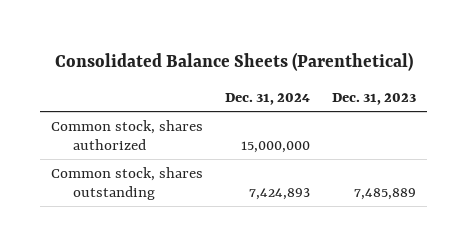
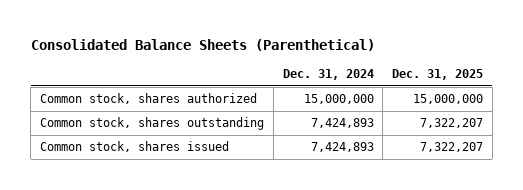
[332,93,417,106] Dec. 31, 2023 -> none
none -> [392,69,484,81] Dec. 31, 2025
none -> [40,141,230,153] Common stock, shares issued

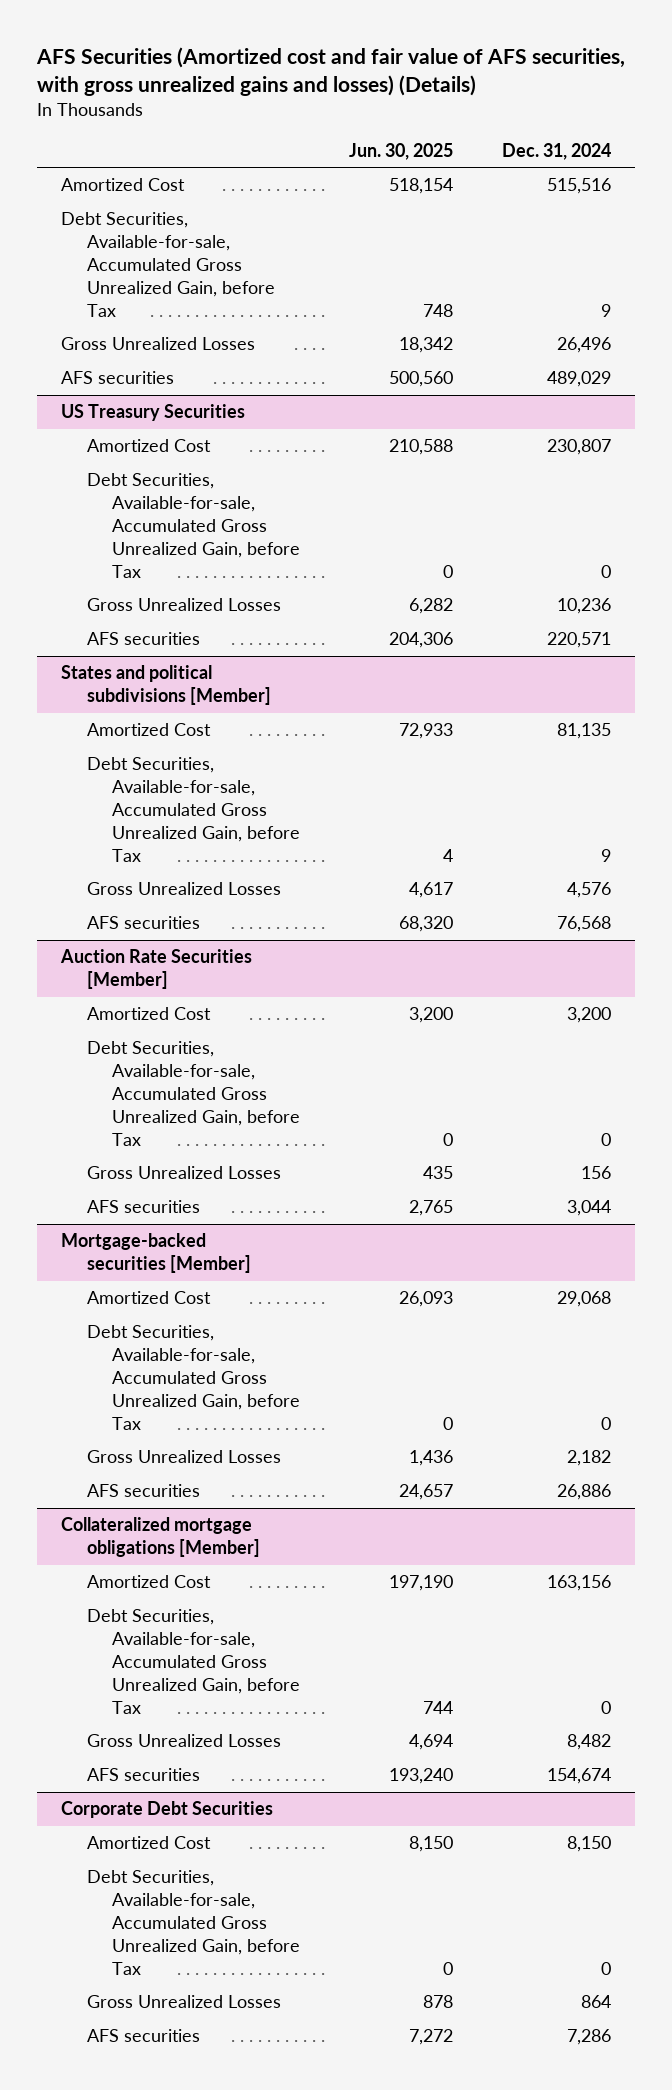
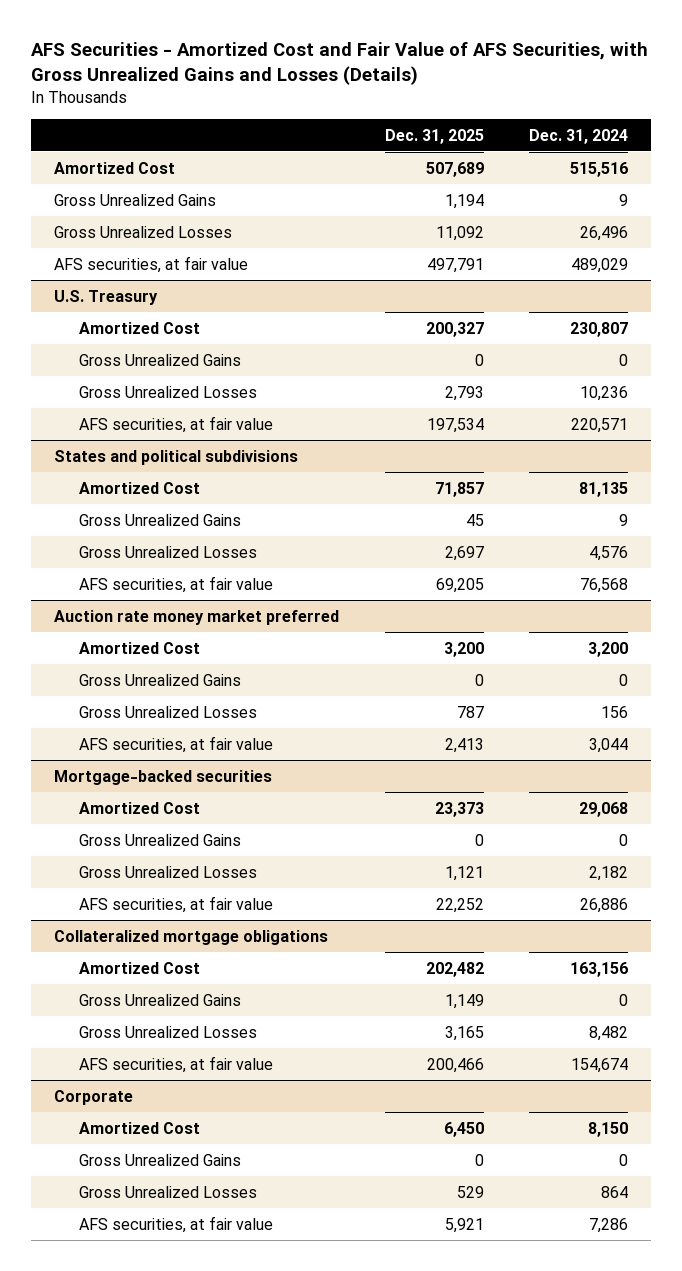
[35,47,625,96] AFS Securities (Amortized cost and fair value of AFS securities, with gross unrealized gains and losses) (Details) -> [30,41,648,86] AFS Securities - Amortized Cost and Fair Value of AFS Securities, with Gross Unrealized Gains and Losses (Details)
[349,142,454,160] Jun. 30, 2025 -> none
none -> [384,128,484,144] Dec. 31, 2025
[61,212,275,317] Debt Securities, Available-for-sale, Accumulated Gross Unrealized Gain, before Tax -> [53,193,216,206] Gross Unrealized Gains
[61,371,175,385] AFS securities -> [53,255,248,273] AFS securities, at fair value
[61,404,246,422] US Treasury Securities -> [53,289,158,305] U.S. Treasury
[86,473,301,578] Debt Securities, Available-for-sale, Accumulated Gross Unrealized Gain, before Tax -> [79,353,242,366] Gross Unrealized Gains
[86,632,200,646] AFS securities -> [79,415,274,433] AFS securities, at fair value
[61,665,271,706] States and political subdivisions [Member] -> [53,449,298,465] States and political subdivisions
[86,757,301,862] Debt Securities, Available-for-sale, Accumulated Gross Unrealized Gain, before Tax -> [79,513,242,526] Gross Unrealized Gains
[86,916,200,930] AFS securities -> [79,575,274,593] AFS securities, at fair value
[60,949,253,990] Auction Rate Securities [Member] -> [53,609,339,625] Auction rate money market preferred
[86,1041,301,1146] Debt Securities, Available-for-sale, Accumulated Gross Unrealized Gain, before Tax -> [79,673,242,686] Gross Unrealized Gains
[86,1200,200,1214] AFS securities -> [79,735,274,753] AFS securities, at fair value
[61,1233,251,1274] Mortgage-backed securities [Member] -> [53,769,272,785] Mortgage-backed securities
[86,1325,301,1430] Debt Securities, Available-for-sale, Accumulated Gross Unrealized Gain, before Tax -> [79,833,242,846] Gross Unrealized Gains
[86,1484,200,1498] AFS securities -> [79,895,274,913] AFS securities, at fair value
[61,1517,260,1558] Collateralized mortgage obligations [Member] -> [53,929,328,945] Collateralized mortgage obligations
[86,1609,301,1714] Debt Securities, Available-for-sale, Accumulated Gross Unrealized Gain, before Tax -> [79,993,242,1006] Gross Unrealized Gains
[86,1768,200,1782] AFS securities -> [79,1055,274,1073] AFS securities, at fair value
[61,1801,274,1819] Corporate Debt Securities -> [53,1089,133,1105] Corporate
[86,1870,301,1975] Debt Securities, Available-for-sale, Accumulated Gross Unrealized Gain, before Tax -> [79,1153,242,1166] Gross Unrealized Gains
[86,2029,200,2043] AFS securities -> [79,1215,274,1233] AFS securities, at fair value

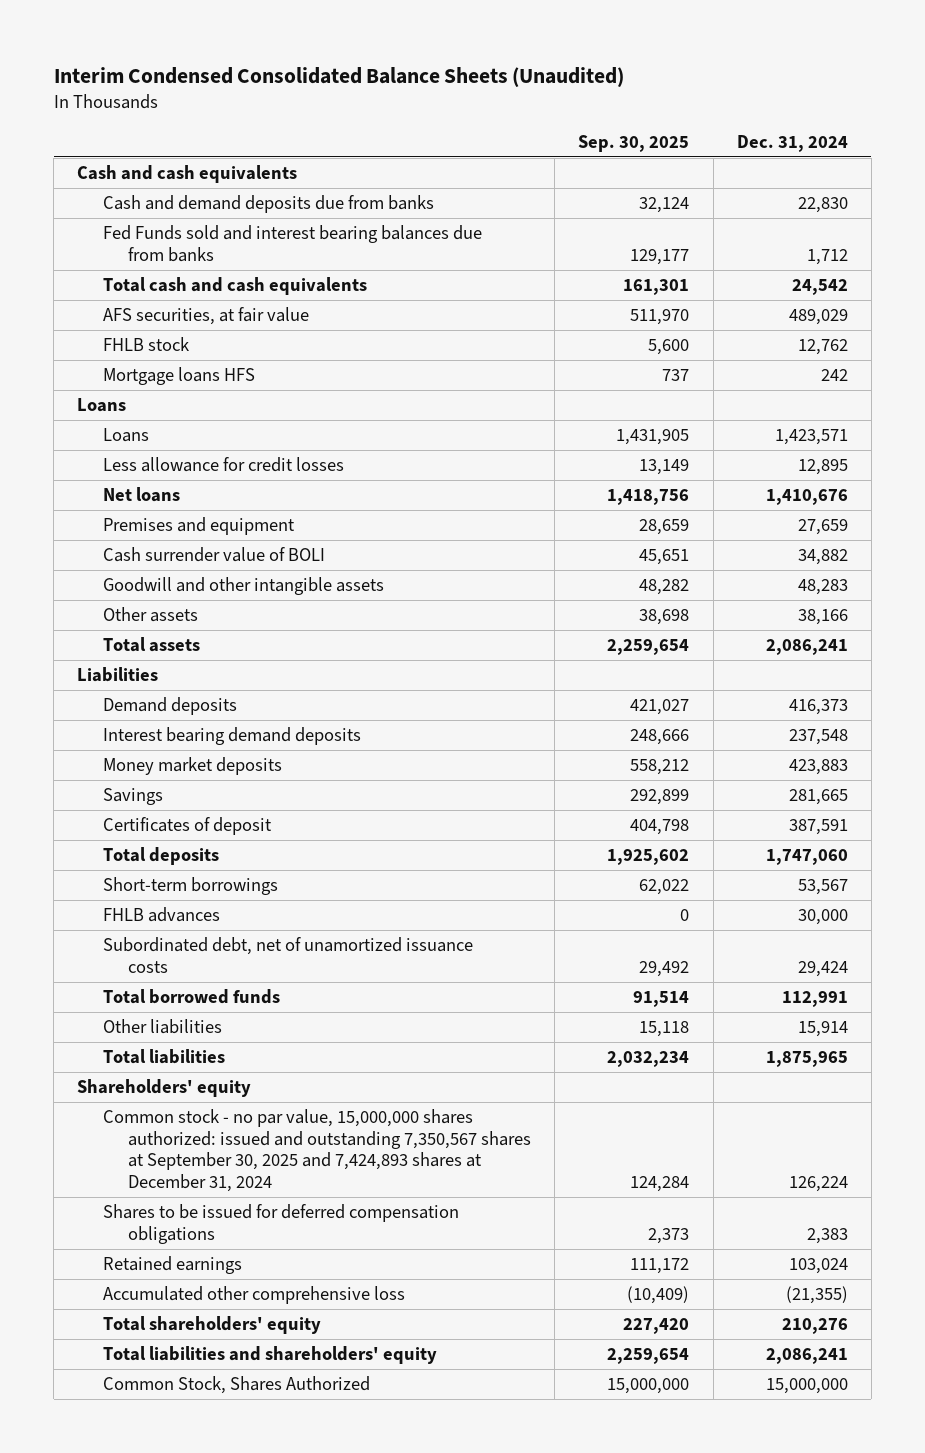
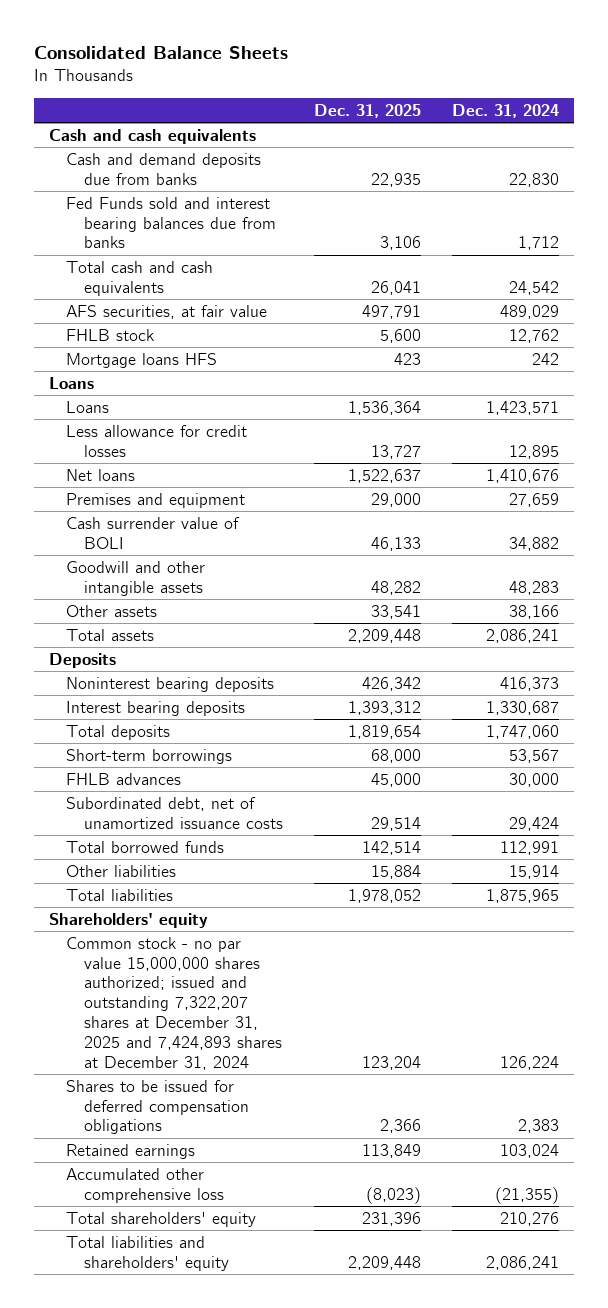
[53,66,624,87] Interim Condensed Consolidated Balance Sheets (Unaudited) -> [33,46,288,60] Consolidated Balance Sheets
[578,134,690,152] Sep. 30, 2025 -> none
none -> [313,103,421,118] Dec. 31, 2025
[77,667,159,683] Liabilities -> none
[102,757,282,776] Money market deposits -> none
[102,788,163,806] Savings -> none
[102,817,272,836] Certificates of deposit -> none
none -> [49,652,117,668] Deposits
[102,697,237,716] Demand deposits -> [66,676,275,692] Noninterest bearing deposits
[102,727,361,746] Interest bearing demand deposits -> [66,700,246,716] Interest bearing deposits
[788,729,848,746] 237,548 -> [485,700,559,715] 1,330,687
[102,1109,532,1193] Common stock - no par value, 15,000,000 shares authorized: issued and outstanding 7,350,567 shares at September 30, 2025 and 7,424,893 shares at December 31, 2024 -> [66,936,282,1070] Common stock - no par value 15,000,000 shares authorized; issued and outstanding 7,322,207 shares at December 31, 2025 and 7,424,893 shares at December 31, 2024
[102,1376,370,1395] Common Stock, Shares Authorized -> none

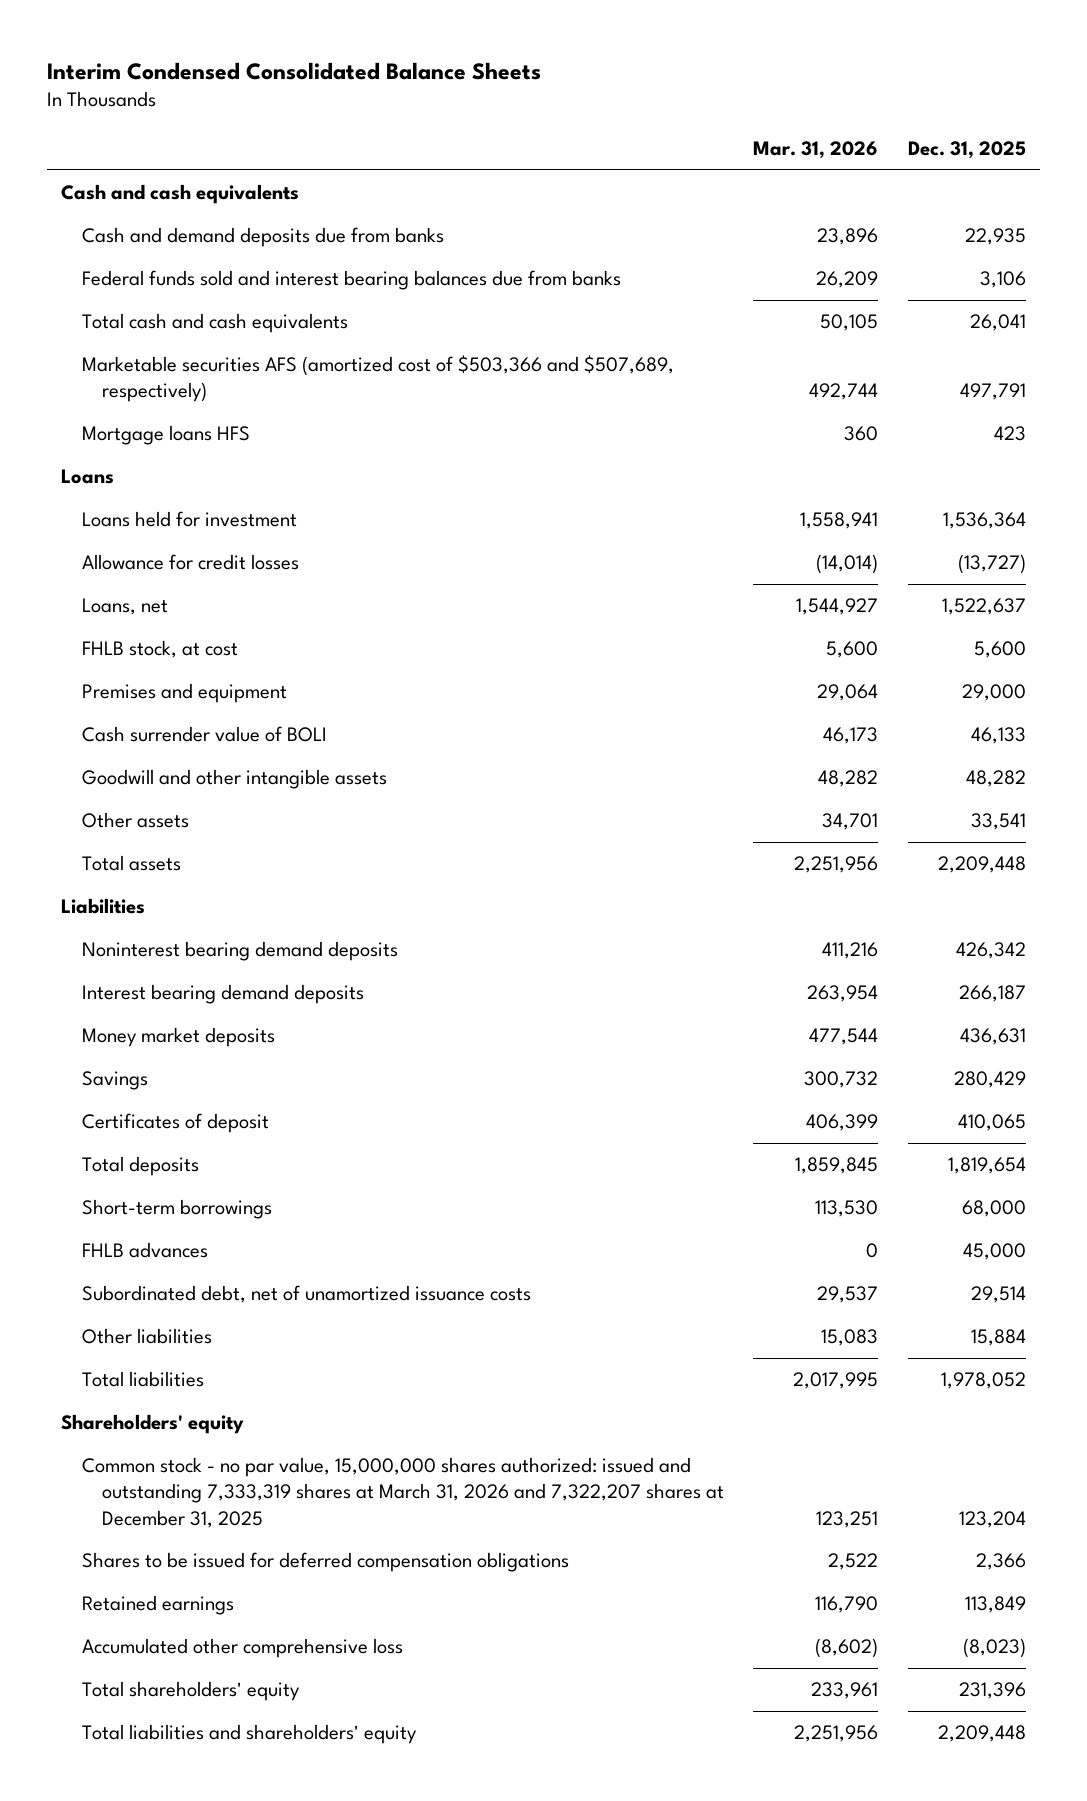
[33,46,288,60] Consolidated Balance Sheets -> [46,61,541,80] Interim Condensed Consolidated Balance Sheets
[451,103,559,118] Dec. 31, 2024 -> none
none -> [753,141,879,160] Mar. 31, 2026
[66,196,276,249] Fed Funds sold and interest bearing balances due from banks -> [81,270,621,291] Federal funds sold and interest bearing balances due from banks
[66,328,155,341] FHLB stock -> none
[66,304,268,319] AFS securities, at fair value -> [81,355,674,403] Marketable securities AFS (amortized cost of $503,366 and $507,689, respectively)
[66,400,110,413] Loans -> [81,511,297,528] Loans held for investment
[66,424,248,457] Less allowance for credit losses -> [81,554,299,571] Allowance for credit losses
[370,444,421,459] 13,727 -> [957,554,1026,575] (13,727)
[66,468,136,481] Net loans -> [81,598,168,616] Loans, net
none -> [81,640,238,659] FHLB stock, at cost
[49,652,117,668] Deposits -> none
none -> [61,898,146,915] Liabilities
[66,676,275,692] Noninterest bearing deposits -> [81,941,398,962] Noninterest bearing demand deposits
[66,700,246,716] Interest bearing deposits -> [81,984,364,1005] Interest bearing demand deposits
[347,700,421,715] 1,393,312 -> [958,985,1026,1003] 266,187
none -> [81,1027,275,1048] Money market deposits
none -> [81,1071,148,1091] Savings
none -> [81,1113,269,1134] Certificates of deposit
[66,840,225,853] Total borrowed funds -> none
[66,936,282,1070] Common stock - no par value 15,000,000 shares authorized; issued and outstanding 7,322,207 shares at December 31, 2025 and 7,424,893 shares at December 31, 2024 -> [81,1457,725,1528] Common stock - no par value, 15,000,000 shares authorized: issued and outstanding 7,333,319 shares at March 31, 2026 and 7,322,207 shares at December 31, 2025

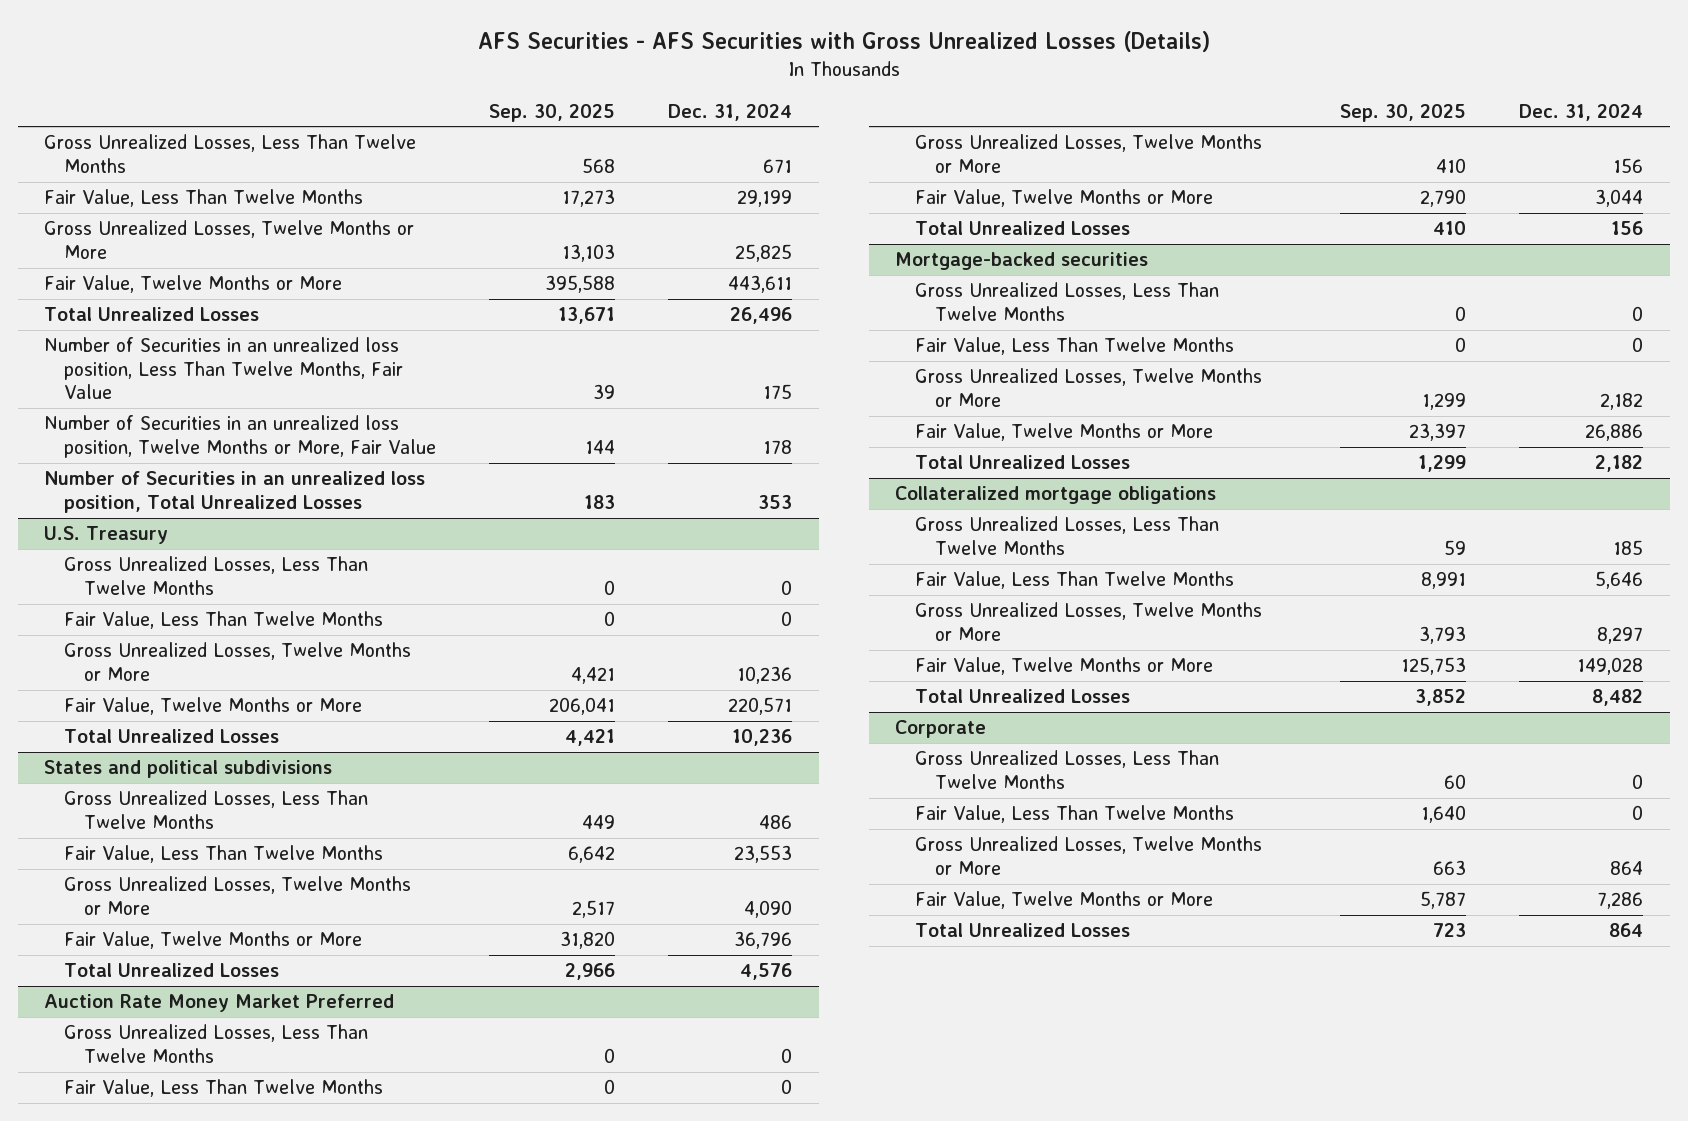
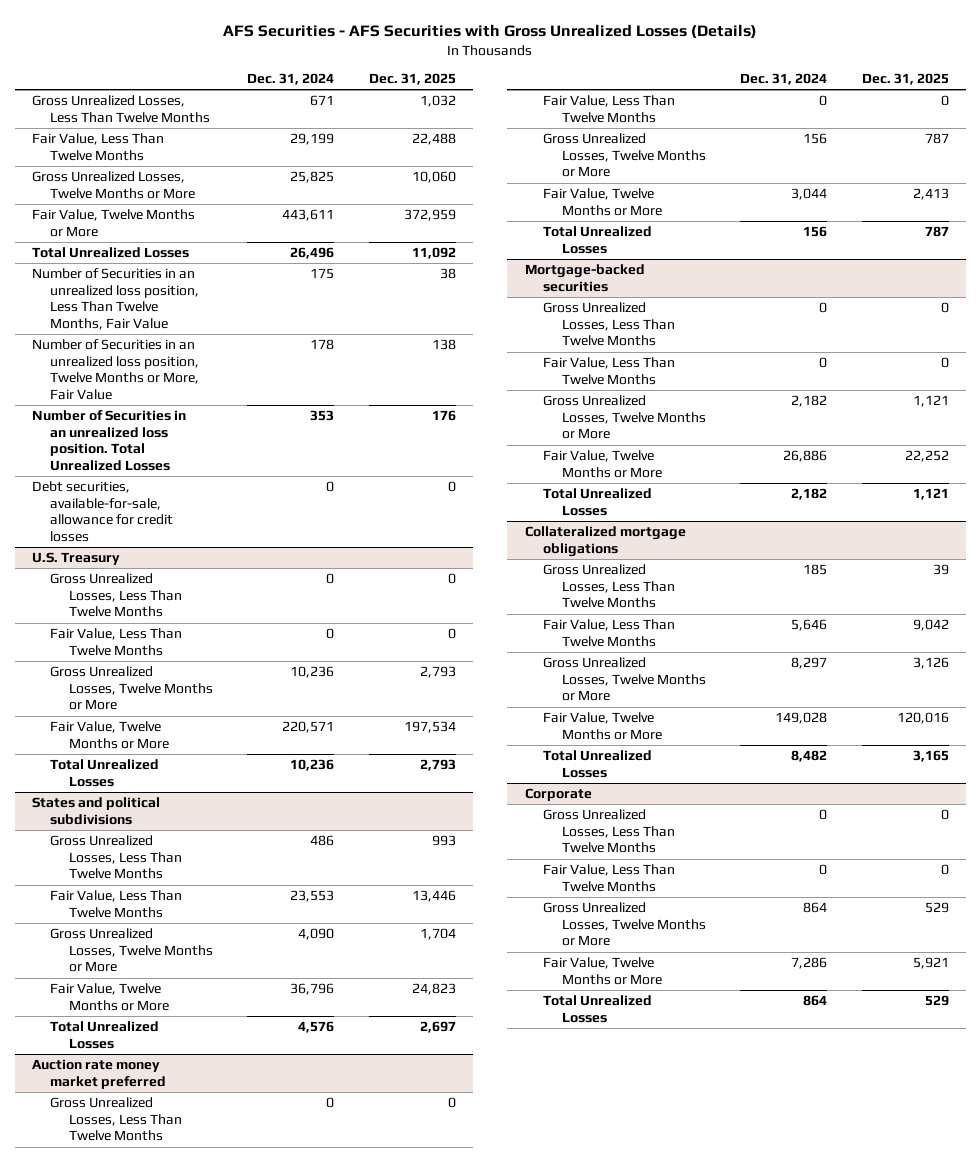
[489,103,616,122] Sep. 30, 2025 -> none
none -> [368,73,456,86] Dec. 31, 2025
[44,471,426,513] Number of Securities in an unrealized loss position, Total Unrealized Losses -> [31,410,186,472] Number of Securities in an unrealized loss position. Total Unrealized Losses
none -> [31,481,174,543] Debt securities, available-for-sale, allowance for credit losses
[44,994,395,1013] Auction Rate Money Market Preferred -> [31,1059,167,1089] Auction rate money market preferred

